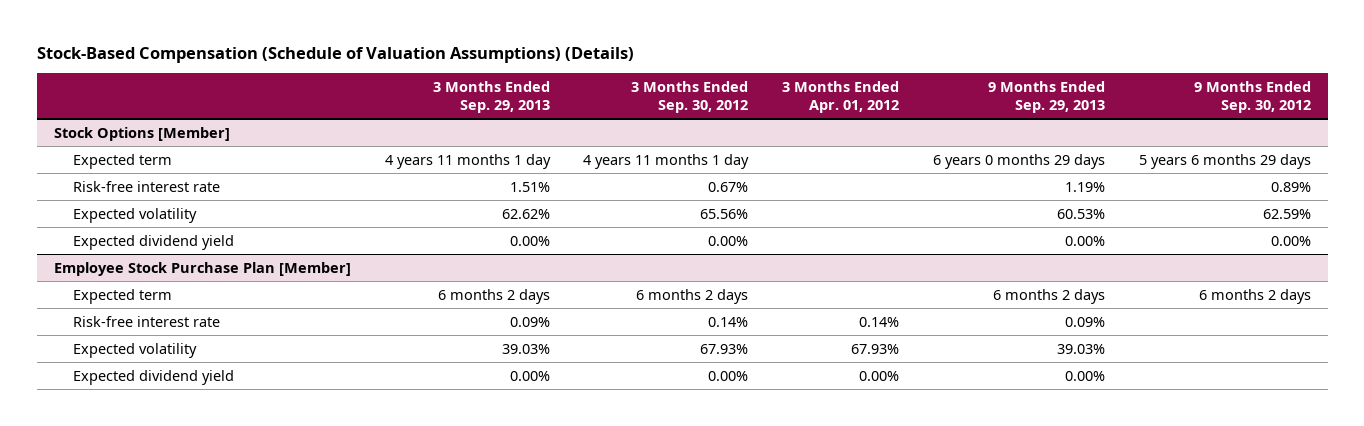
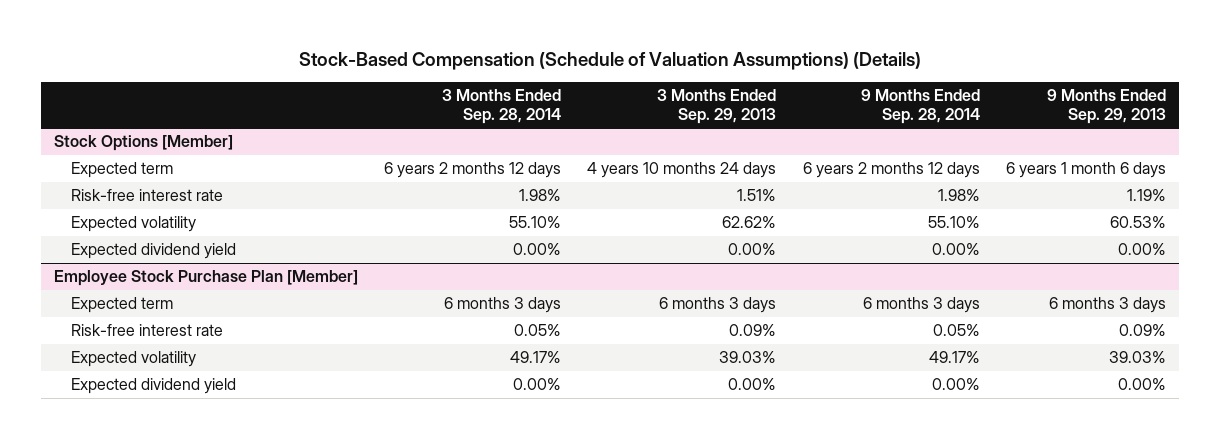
[631,80,749,114] 3 Months Ended Sep. 30, 2012 -> none
[782,80,900,114] 3 Months Ended Apr. 01, 2012 -> none
[1193,80,1311,114] 9 Months Ended Sep. 30, 2012 -> none
none -> [442,88,562,124] 3 Months Ended Sep. 28, 2014
none -> [860,88,980,124] 9 Months Ended Sep. 28, 2014
[384,153,551,169] 4 years 11 months 1 day -> [587,162,777,179] 4 years 10 months 24 days
[932,153,1105,169] 6 years 0 months 29 days -> [1005,162,1166,179] 6 years 1 month 6 days
[437,288,550,304] 6 months 2 days -> [659,297,777,314] 6 months 3 days
[992,288,1105,304] 6 months 2 days -> [1048,297,1166,314] 6 months 3 days

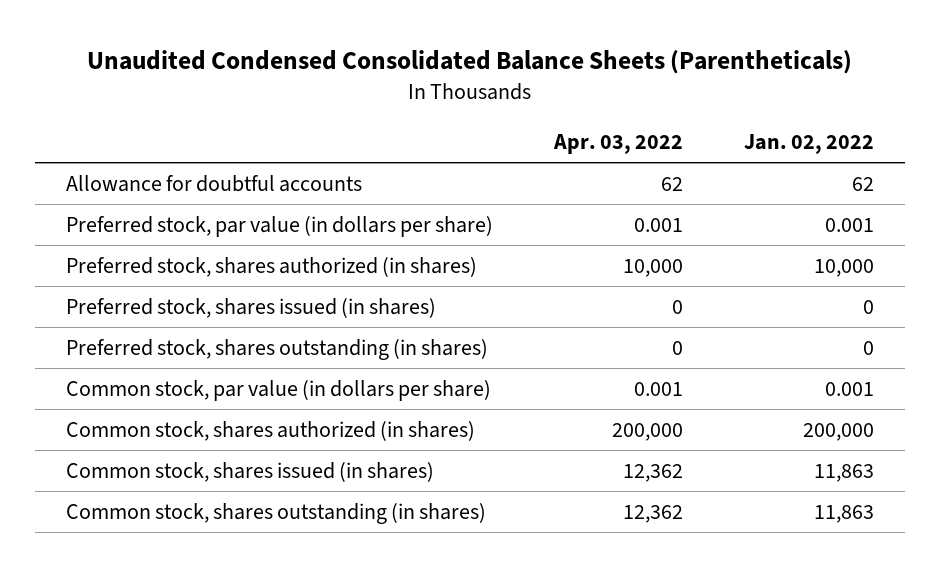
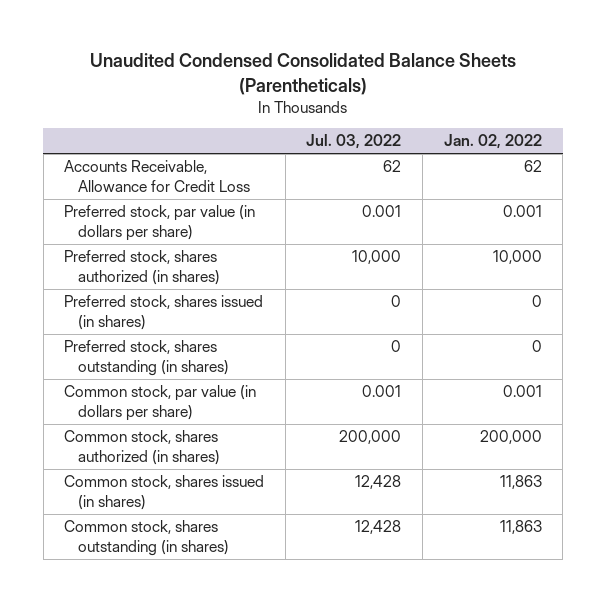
[552,133,683,154] Apr. 03, 2022 -> none
none -> [306,134,402,150] Jul. 03, 2022
[65,175,362,193] Allowance for doubtful accounts -> none
none -> [64,160,251,193] Accounts Receivable, Allowance for Credit Loss

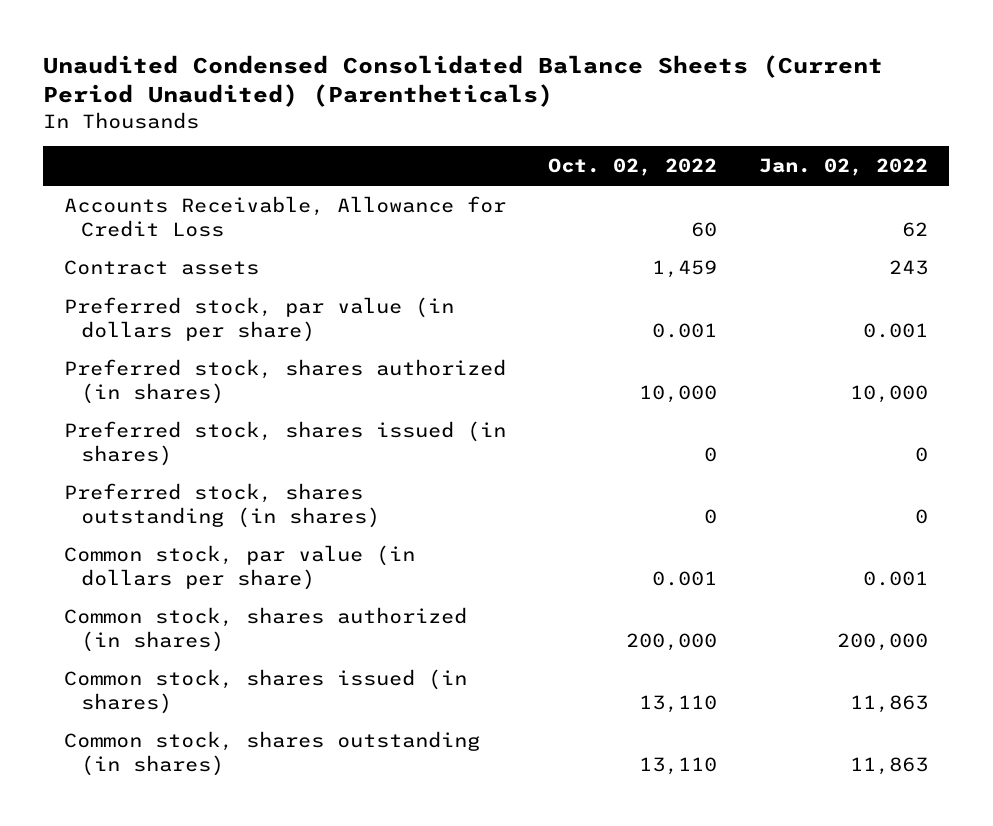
[89,53,516,95] Unaudited Condensed Consolidated Balance Sheets (Parentheticals) -> [43,54,884,108] Unaudited Condensed Consolidated Balance Sheets (Current Period Unaudited) (Parentheticals)
[306,134,402,150] Jul. 03, 2022 -> none
none -> [548,158,718,177] Oct. 02, 2022
none -> [64,259,260,275] Contract assets

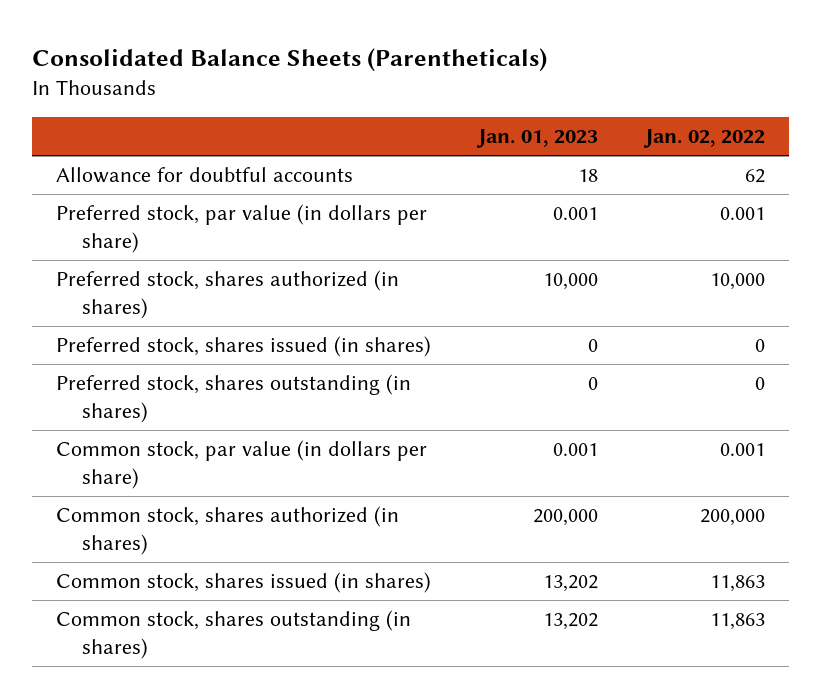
[43,54,884,108] Unaudited Condensed Consolidated Balance Sheets (Current Period Unaudited) (Parentheticals) -> [31,47,547,72] Consolidated Balance Sheets (Parentheticals)
[548,158,718,177] Oct. 02, 2022 -> none
none -> [475,129,598,149] Jan. 01, 2023
[64,195,507,237] Accounts Receivable, Allowance for Credit Loss -> none
[64,259,260,275] Contract assets -> none
none -> [55,167,353,184] Allowance for doubtful accounts

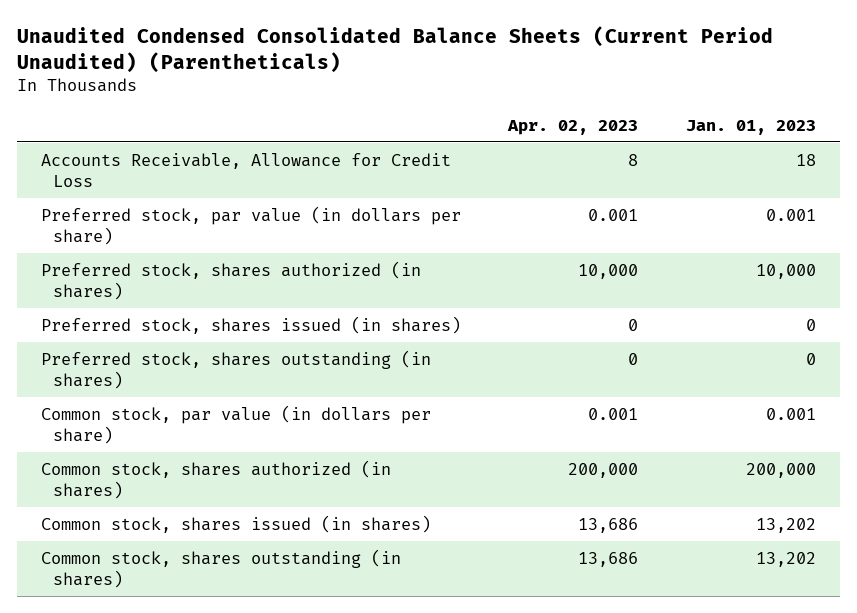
[31,47,547,72] Consolidated Balance Sheets (Parentheticals) -> [17,25,774,73] Unaudited Condensed Consolidated Balance Sheets (Current Period Unaudited) (Parentheticals)
[642,129,765,149] Jan. 02, 2022 -> none
none -> [507,119,639,135] Apr. 02, 2023
[55,167,353,184] Allowance for doubtful accounts -> none
none -> [40,152,451,187] Accounts Receivable, Allowance for Credit Loss

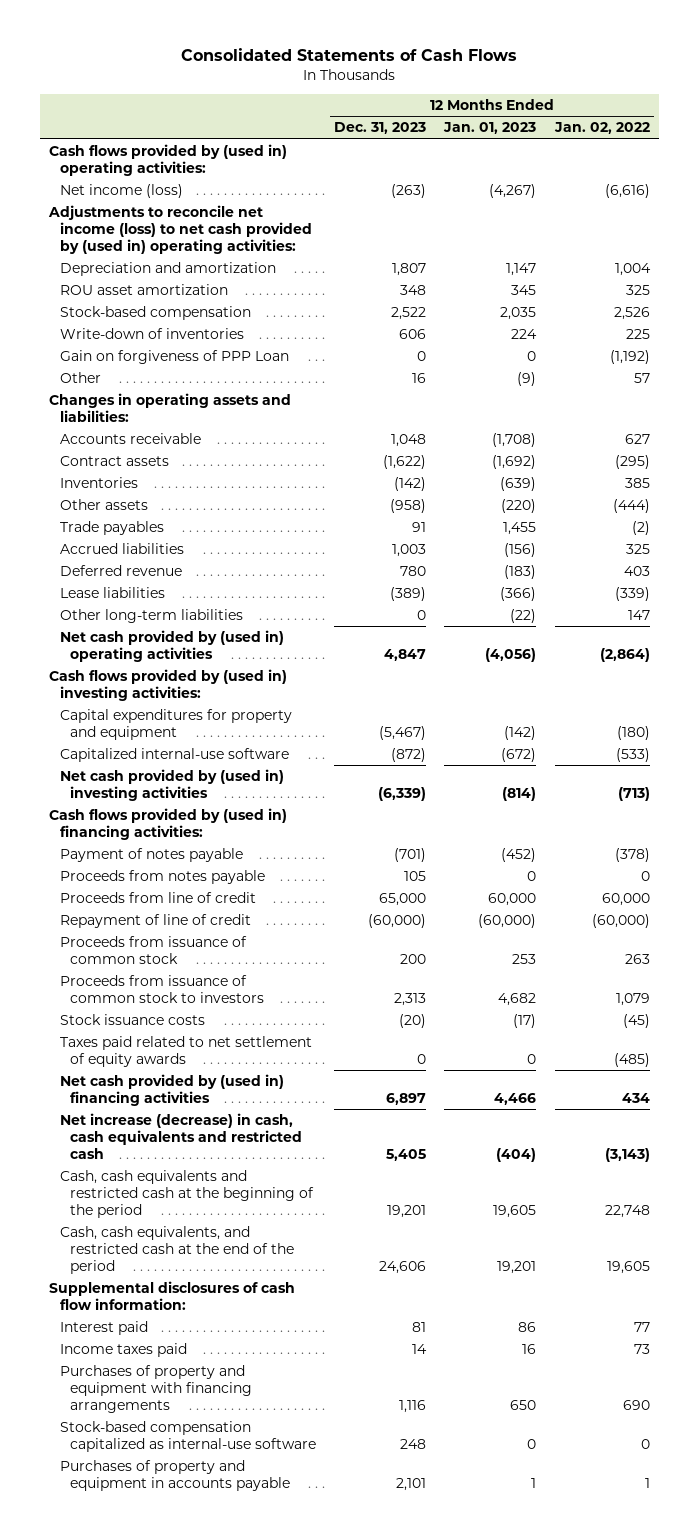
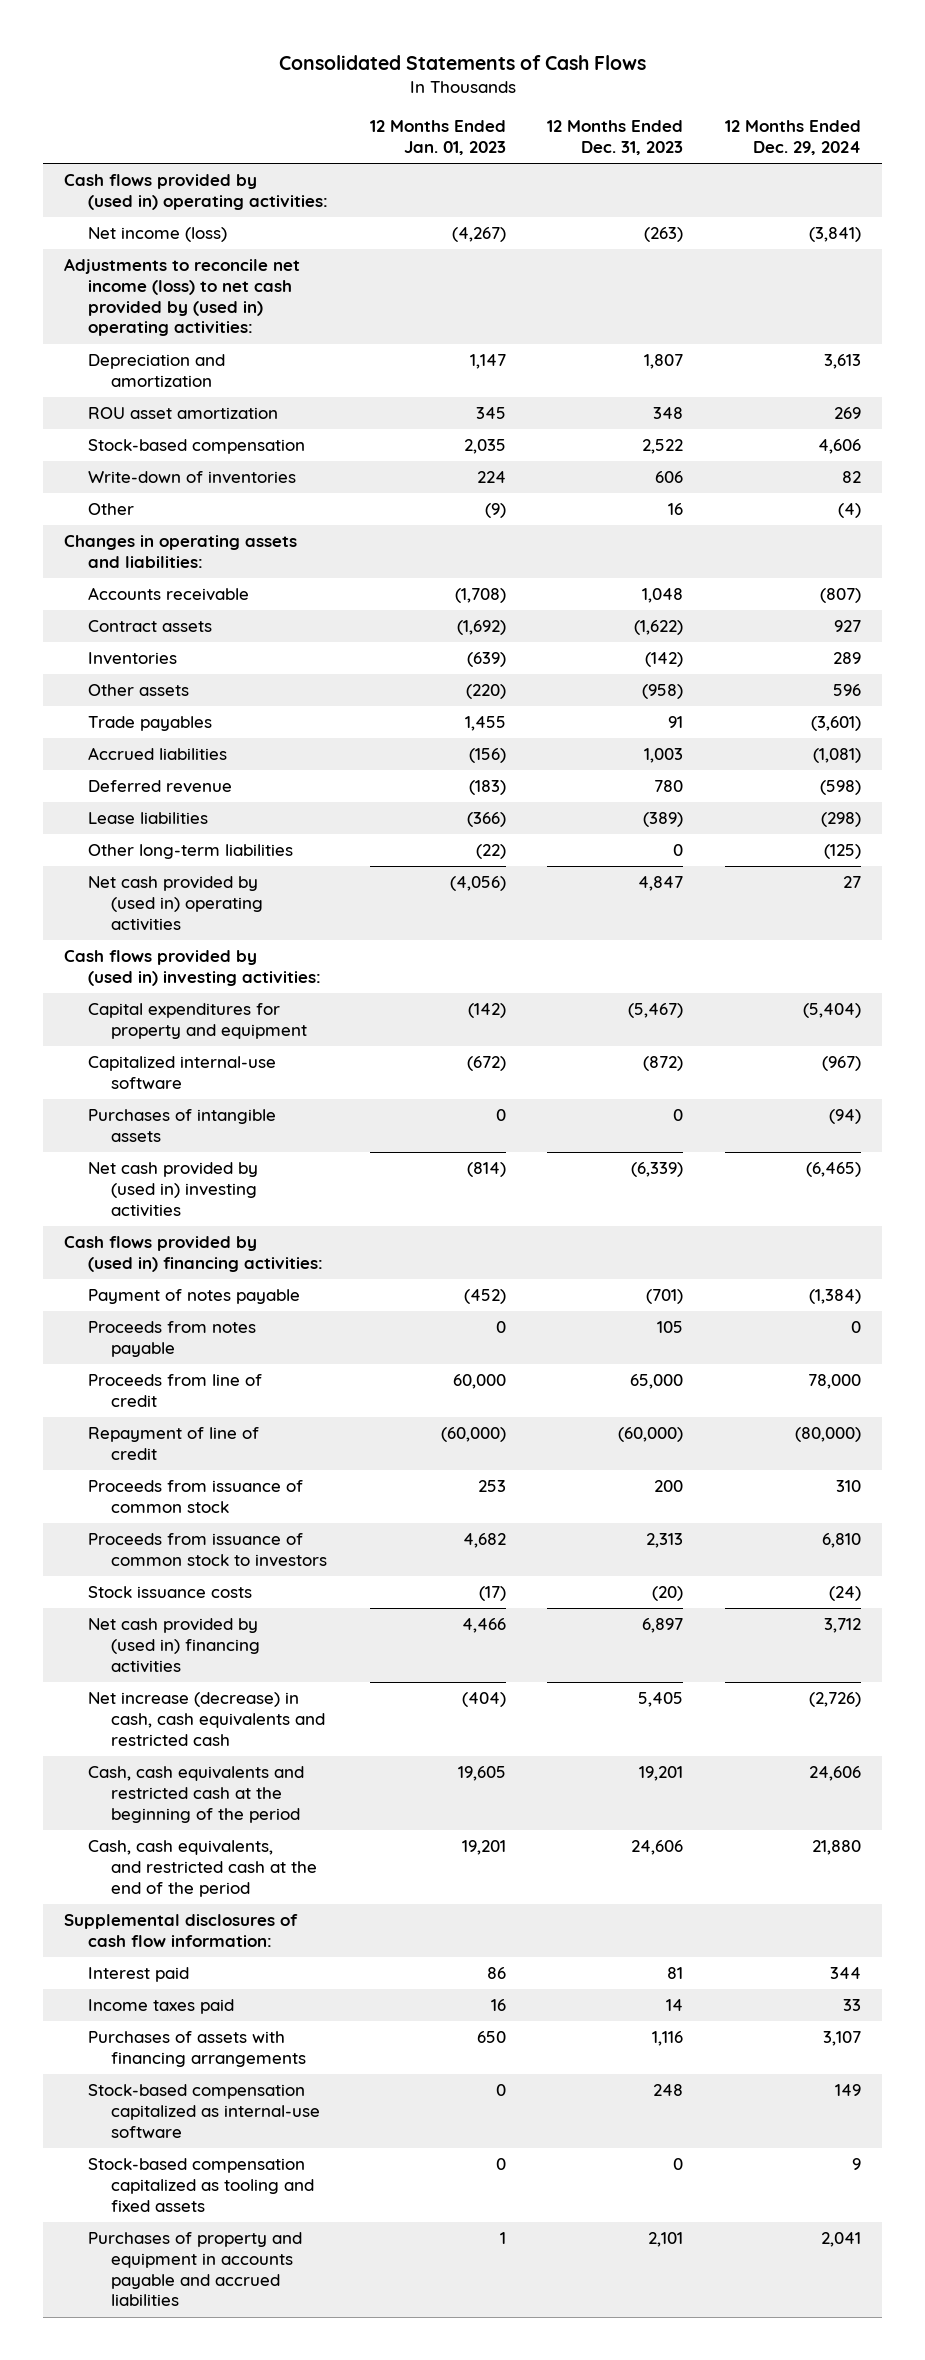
[553,122,650,135] Jan. 02, 2022 -> none
none -> [725,120,862,155] 12 Months Ended Dec. 29, 2024
[59,349,289,364] Gain on forgiveness of PPP Loan -> none
none -> [87,1109,276,1142] Purchases of intangible assets
[59,1035,312,1067] Taxes paid related to net settlement of equity awards -> none
[59,1364,253,1413] Purchases of property and equipment with financing arrangements -> [87,2031,307,2067] Purchases of assets with financing arrangements
none -> [87,2158,315,2212] Stock-based compensation capitalized as tooling and fixed assets
[59,1459,291,1491] Purchases of property and equipment in accounts payable -> [87,2232,302,2307] Purchases of property and equipment in accounts payable and accrued liabilities

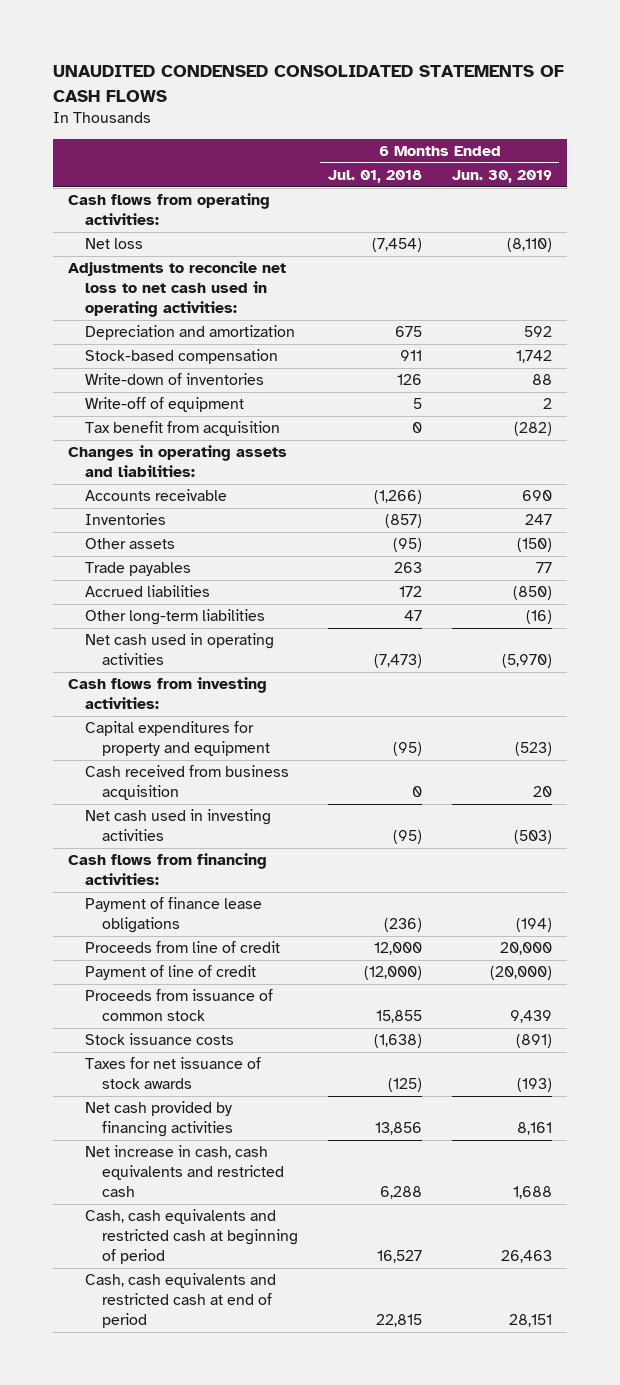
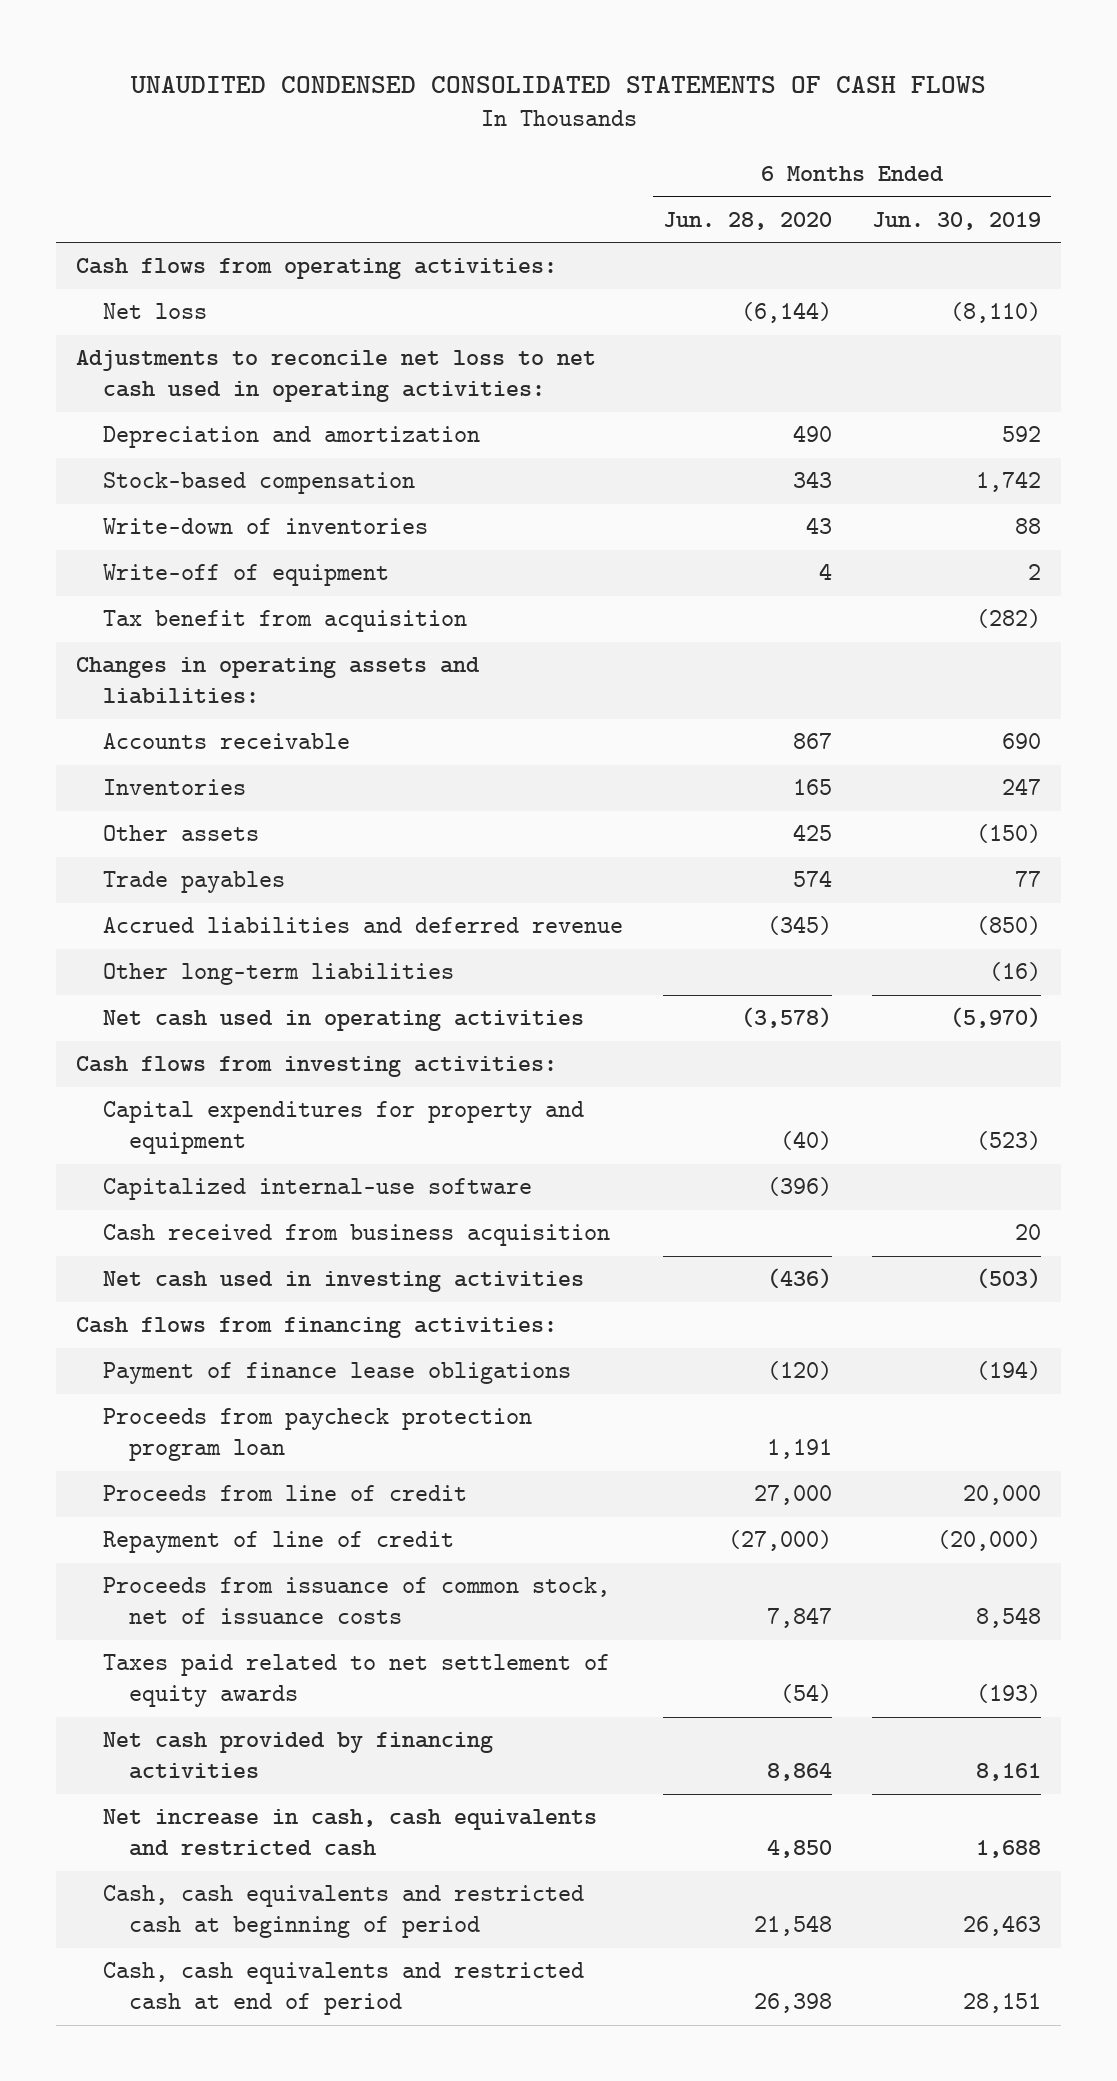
[327,170,422,184] Jul. 01, 2018 -> none
none -> [662,211,832,230] Jun. 28, 2020
[84,585,210,598] Accrued liabilities -> none
none -> [102,917,623,934] Accrued liabilities and deferred revenue
none -> [102,1178,532,1201] Capitalized internal-use software
none -> [102,1408,532,1461] Proceeds from paycheck protection program loan
[84,1033,234,1046] Stock issuance costs -> none
[84,965,256,981] Payment of line of credit -> [102,1531,454,1554] Repayment of line of credit
[84,989,273,1022] Proceeds from issuance of common stock -> [102,1577,610,1624] Proceeds from issuance of common stock, net of issuance costs
[509,1010,552,1024] 9,439 -> [976,1606,1042,1628] 8,548
[84,1057,261,1090] Taxes for net issuance of stock awards -> [102,1654,610,1707] Taxes paid related to net settlement of equity awards

